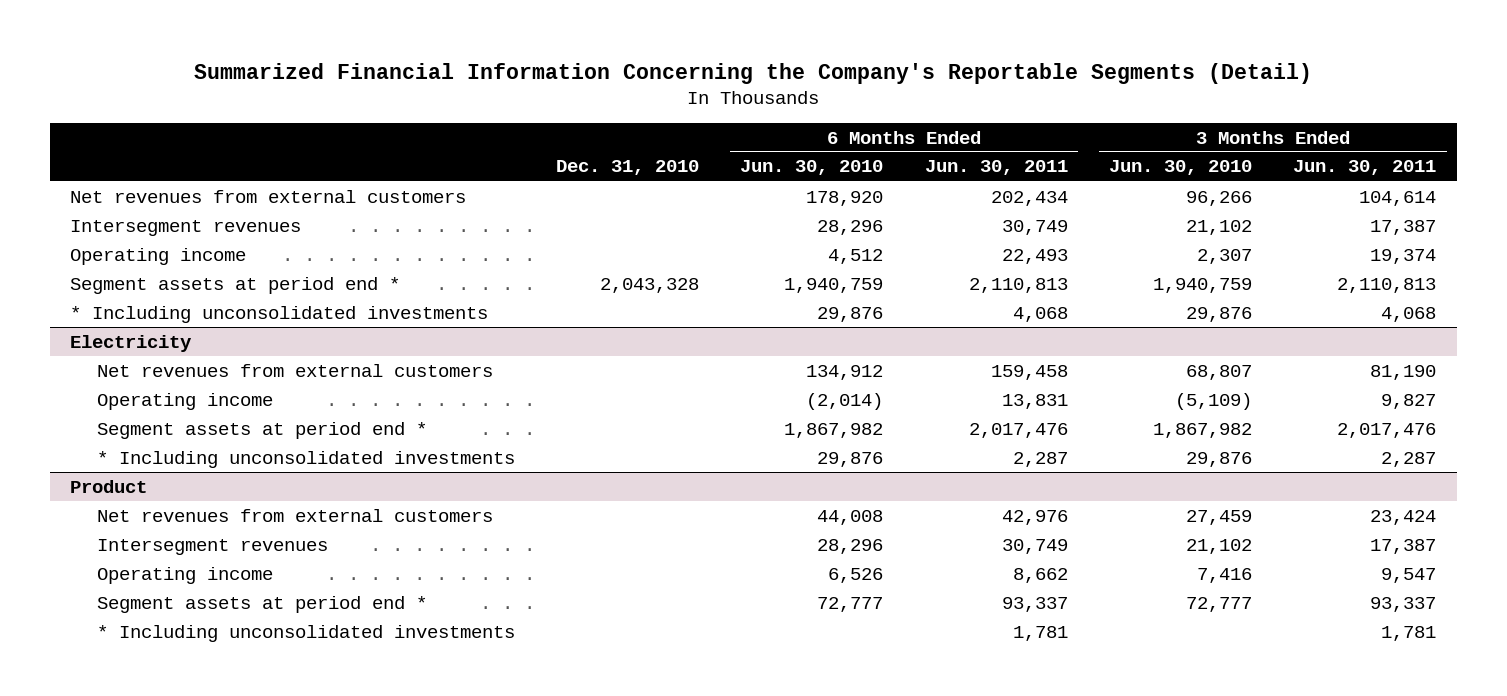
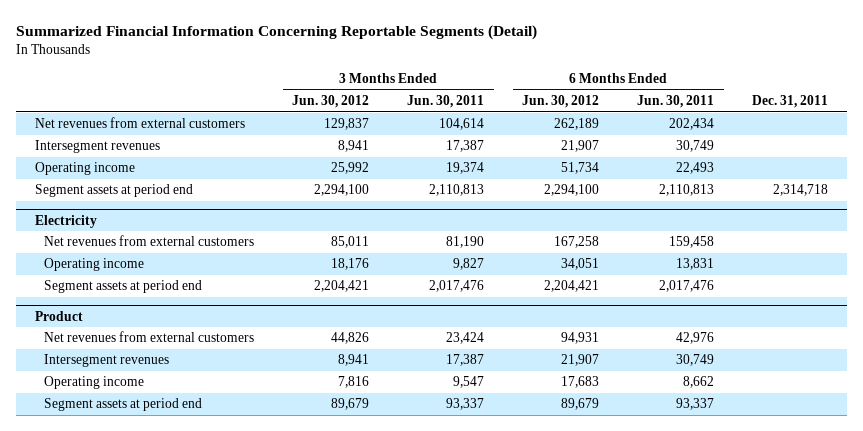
[194,62,1313,84] Summarized Financial Information Concerning the Company's Reportable Segments (Detail) -> [15,25,537,41] Summarized Financial Information Concerning Reportable Segments (Detail)
[555,160,699,176] Dec. 31, 2010 -> none
[740,160,884,176] Jun. 30, 2010 -> none
[1108,160,1252,176] Jun. 30, 2010 -> none
none -> [292,94,370,108] Jun. 30, 2012
none -> [522,94,600,108] Jun. 30, 2012
none -> [752,94,829,108] Dec. 31, 2011
[70,305,489,323] * Including unconsolidated investments -> none
[70,276,401,294] Segment assets at period end * -> [34,184,193,198] Segment assets at period end
[96,450,515,468] * Including unconsolidated investments -> none
[96,421,427,439] Segment assets at period end * -> [44,280,203,294] Segment assets at period end
[96,624,515,642] * Including unconsolidated investments -> none
[96,595,427,613] Segment assets at period end * -> [44,398,203,412] Segment assets at period end

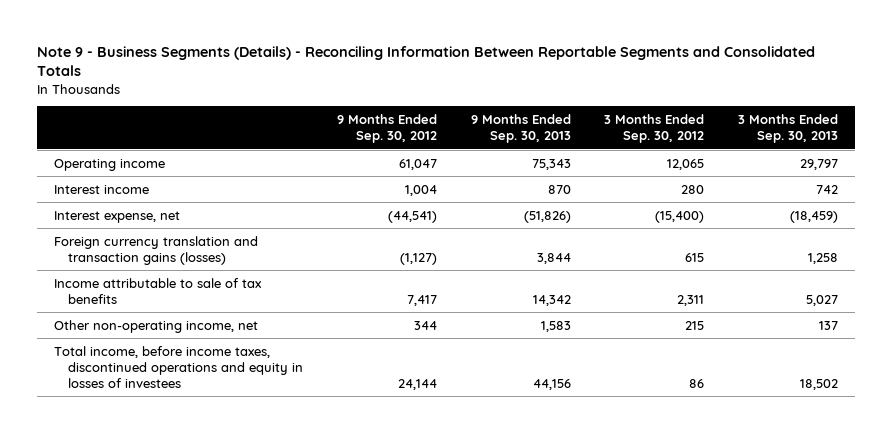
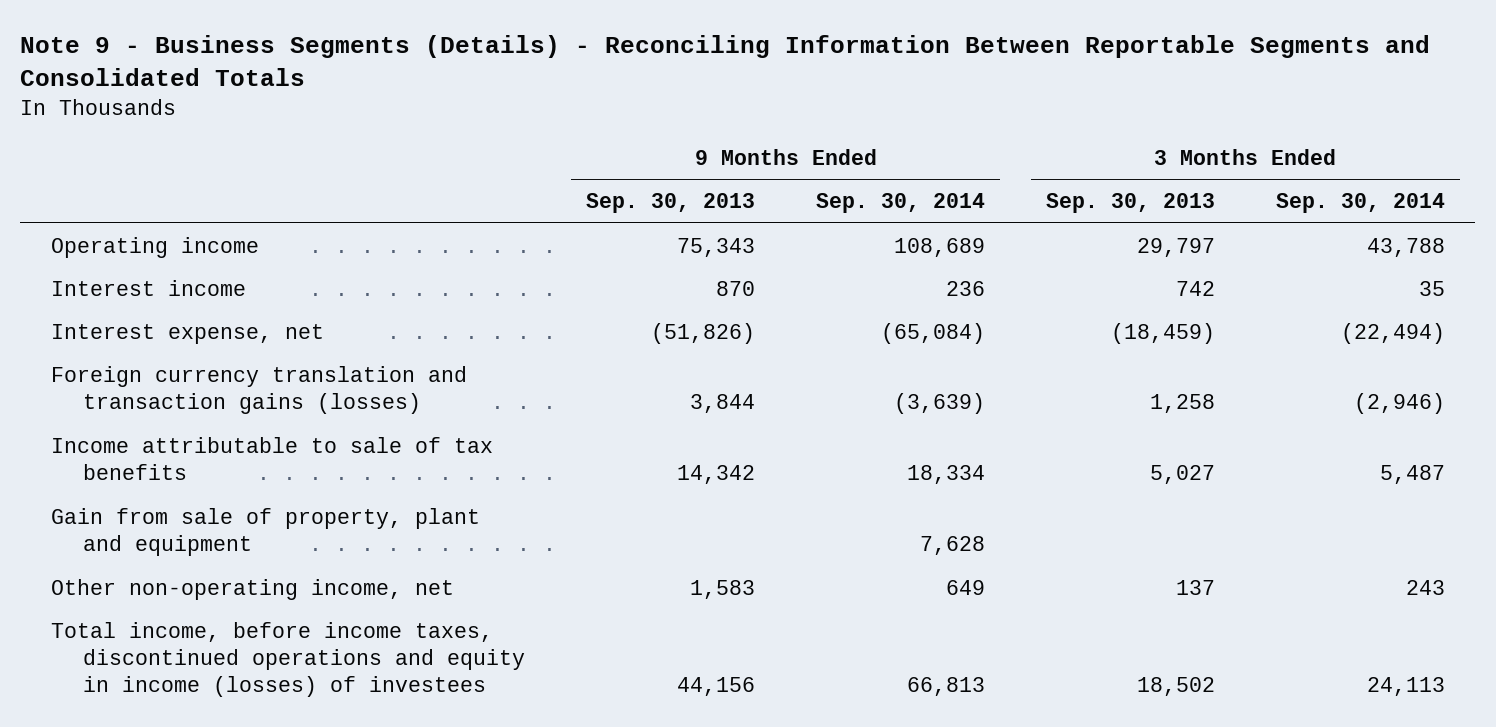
[336,114,437,144] 9 Months Ended Sep. 30, 2012 -> none
[604,114,705,144] 3 Months Ended Sep. 30, 2012 -> none
none -> [815,193,985,214] Sep. 30, 2014
none -> [1275,193,1445,214] Sep. 30, 2014
none -> [50,507,480,556] Gain from sale of property, plant and equipment
[53,345,304,388] Total income, before income taxes, discontinued operations and equity in losses of investees -> [50,621,526,698] Total income, before income taxes, discontinued operations and equity in income (losses) of investees

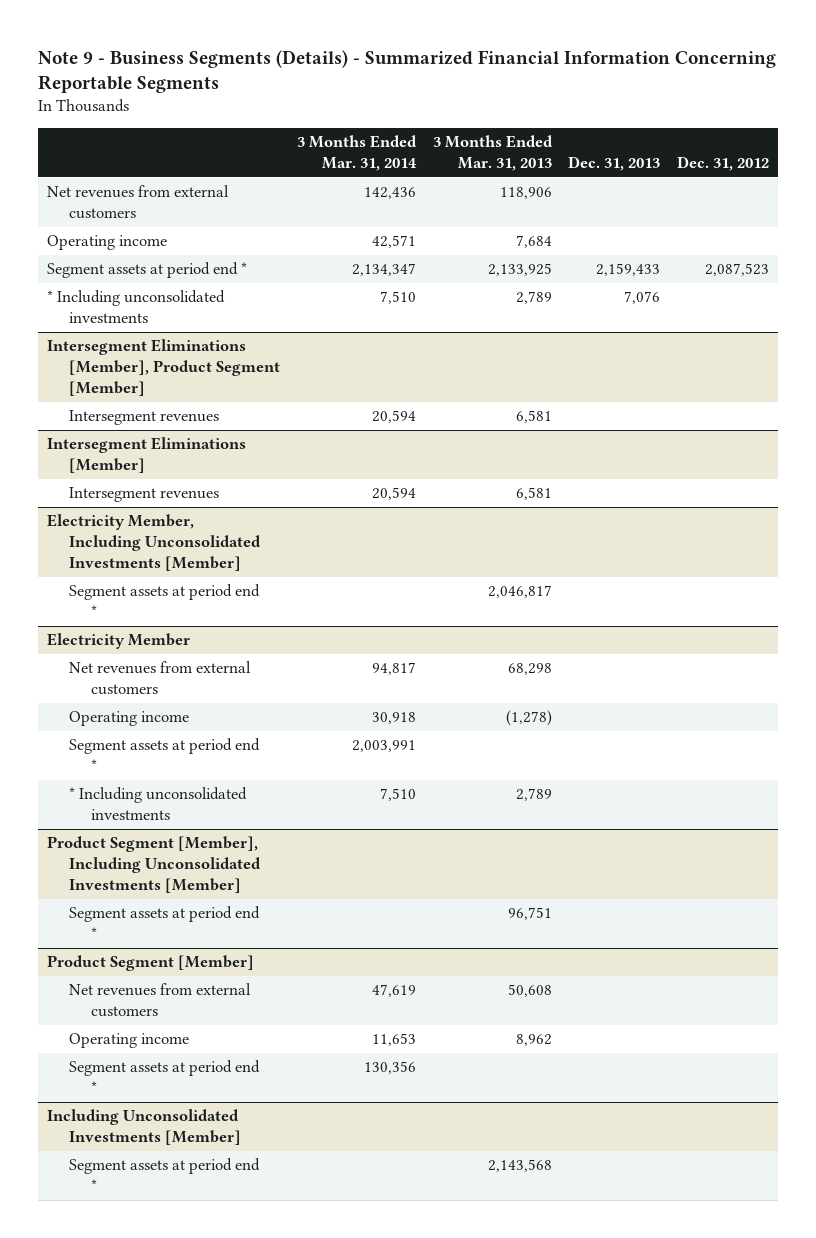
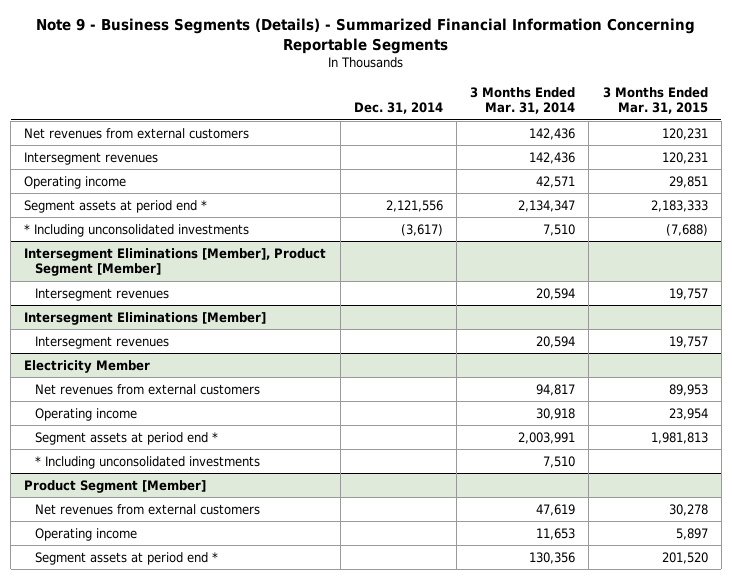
[432,135,553,172] 3 Months Ended Mar. 31, 2013 -> none
[568,156,661,172] Dec. 31, 2013 -> none
[677,156,770,172] Dec. 31, 2012 -> none
none -> [353,102,443,115] Dec. 31, 2014
none -> [602,86,708,115] 3 Months Ended Mar. 31, 2015
none -> [24,151,159,165] Intersegment revenues
[46,514,261,572] Electricity Member, Including Unconsolidated Investments [Member] -> none
[68,584,260,618] Segment assets at period end * -> none
[46,836,261,894] Product Segment [Member], Including Unconsolidated Investments [Member] -> none
[68,906,260,940] Segment assets at period end * -> none
[46,1109,241,1146] Including Unconsolidated Investments [Member] -> none
[68,1158,260,1192] Segment assets at period end * -> none

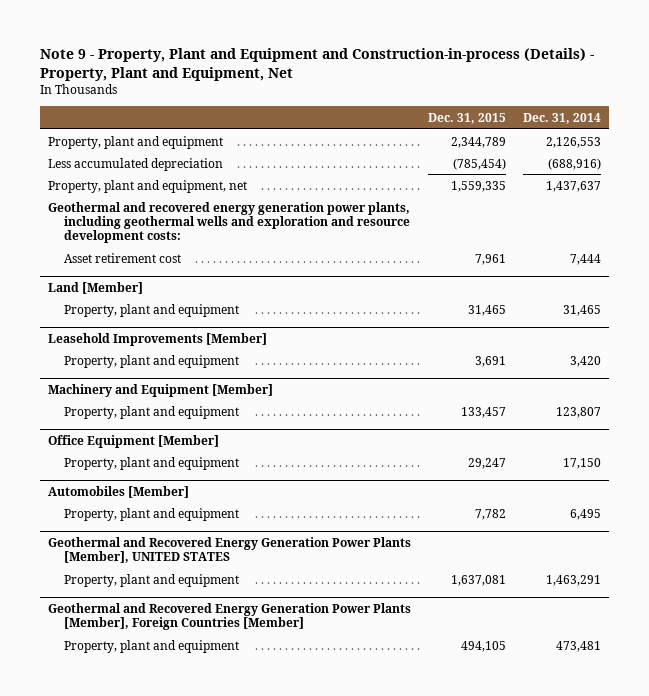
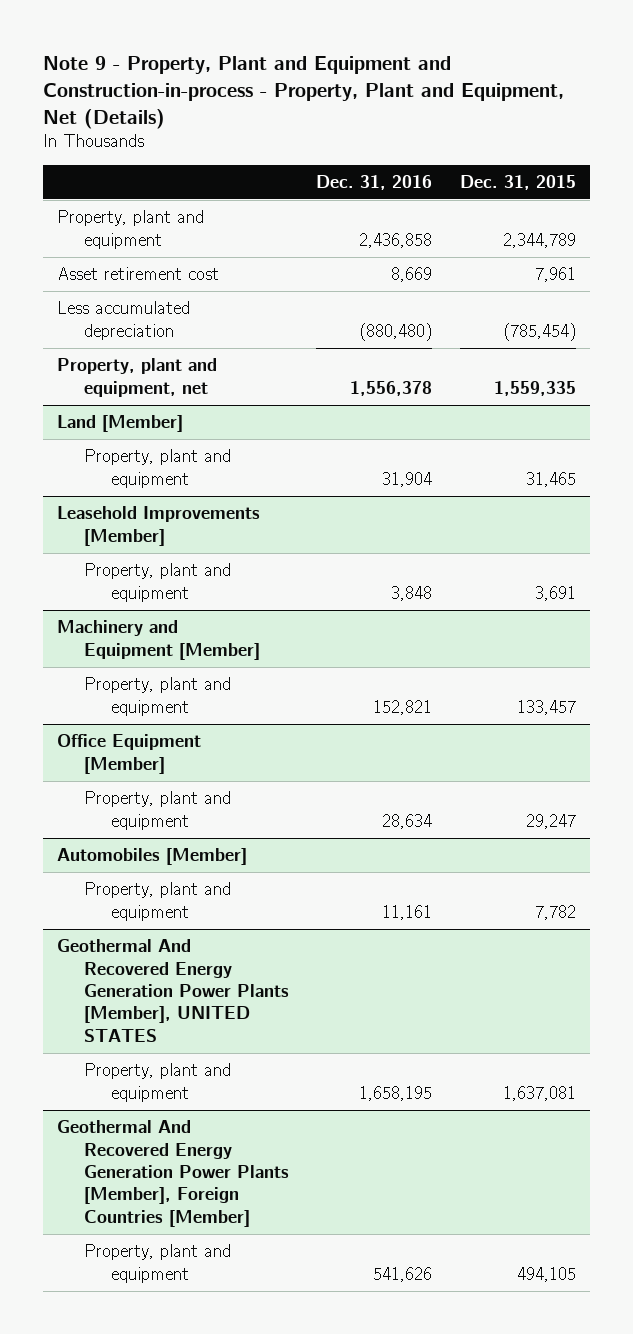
[39,47,594,81] Note 9 - Property, Plant and Equipment and Construction-in-process (Details) - Property, Plant and Equipment, Net -> [42,55,564,129] Note 9 - Property, Plant and Equipment and Construction-in-process - Property, Plant and Equipment, Net (Details)
[522,112,601,124] Dec. 31, 2014 -> none
none -> [316,174,433,190] Dec. 31, 2016
[64,252,182,263] Asset retirement cost -> [56,267,219,281] Asset retirement cost
[48,201,411,244] Geothermal and recovered energy generation power plants, including geothermal wells and exploration and resource development costs: -> none
[48,536,412,564] Geothermal and Recovered Energy Generation Power Plants [Member], UNITED STATES -> [56,939,289,1042] Geothermal And Recovered Energy Generation Power Plants [Member], UNITED STATES
[48,602,412,631] Geothermal and Recovered Energy Generation Power Plants [Member], Foreign Countries [Member] -> [56,1120,289,1227] Geothermal And Recovered Energy Generation Power Plants [Member], Foreign Countries [Member]

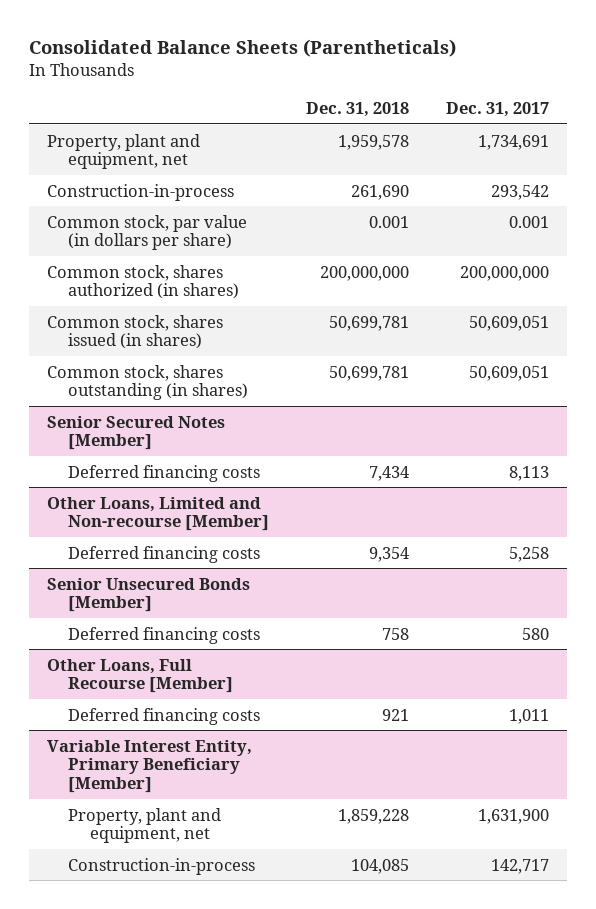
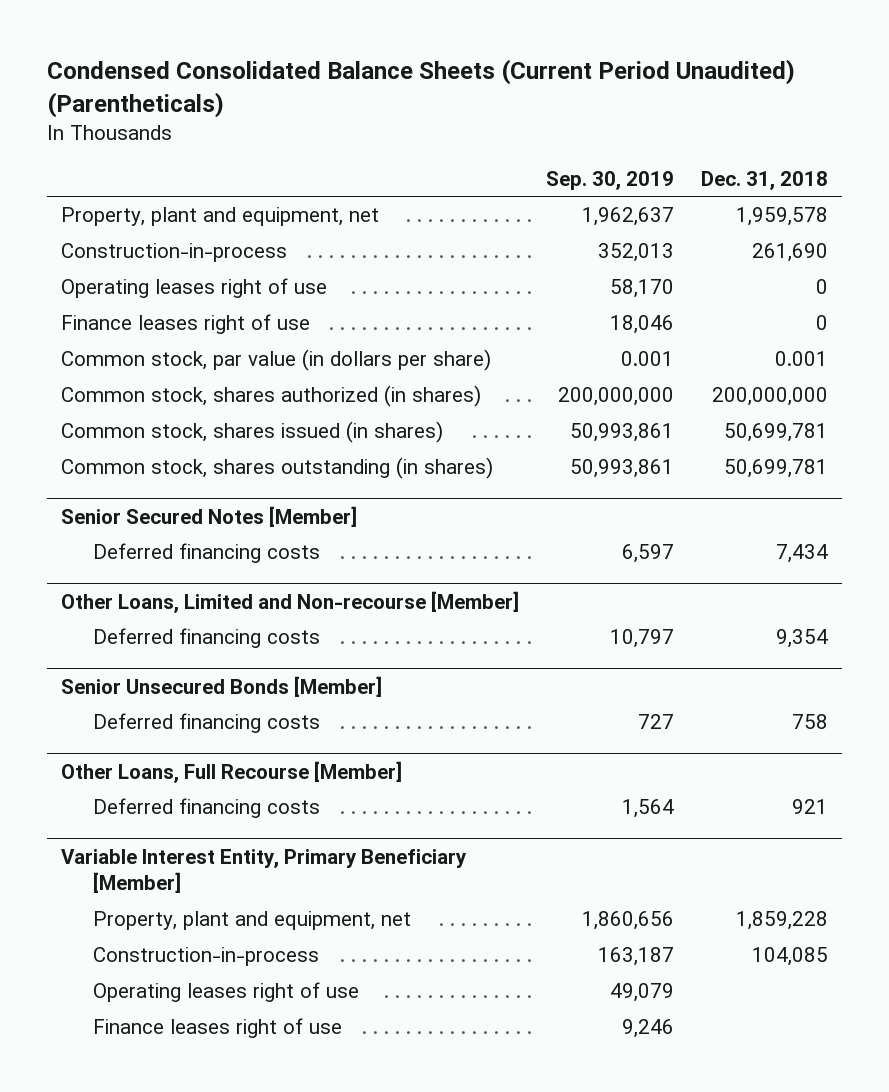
[29,39,457,58] Consolidated Balance Sheets (Parentheticals) -> [47,59,796,118] Condensed Consolidated Balance Sheets (Current Period Unaudited) (Parentheticals)
[445,102,549,118] Dec. 31, 2017 -> none
none -> [546,170,675,190] Sep. 30, 2019
none -> [60,278,327,299] Operating leases right of use
none -> [60,314,310,335] Finance leases right of use
none -> [92,982,359,1003] Operating leases right of use
none -> [92,1018,342,1039] Finance leases right of use

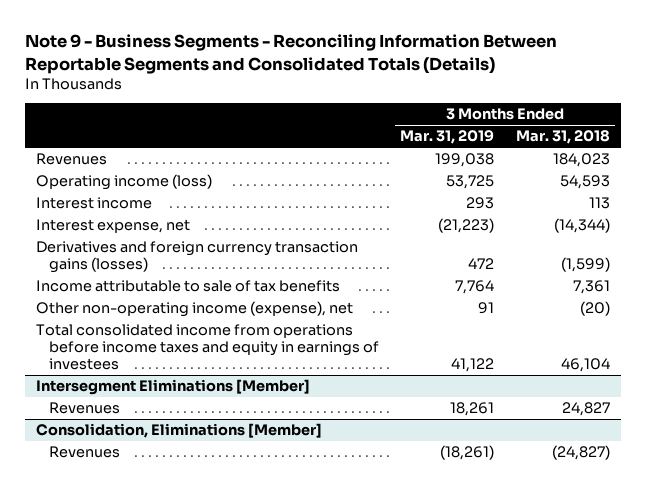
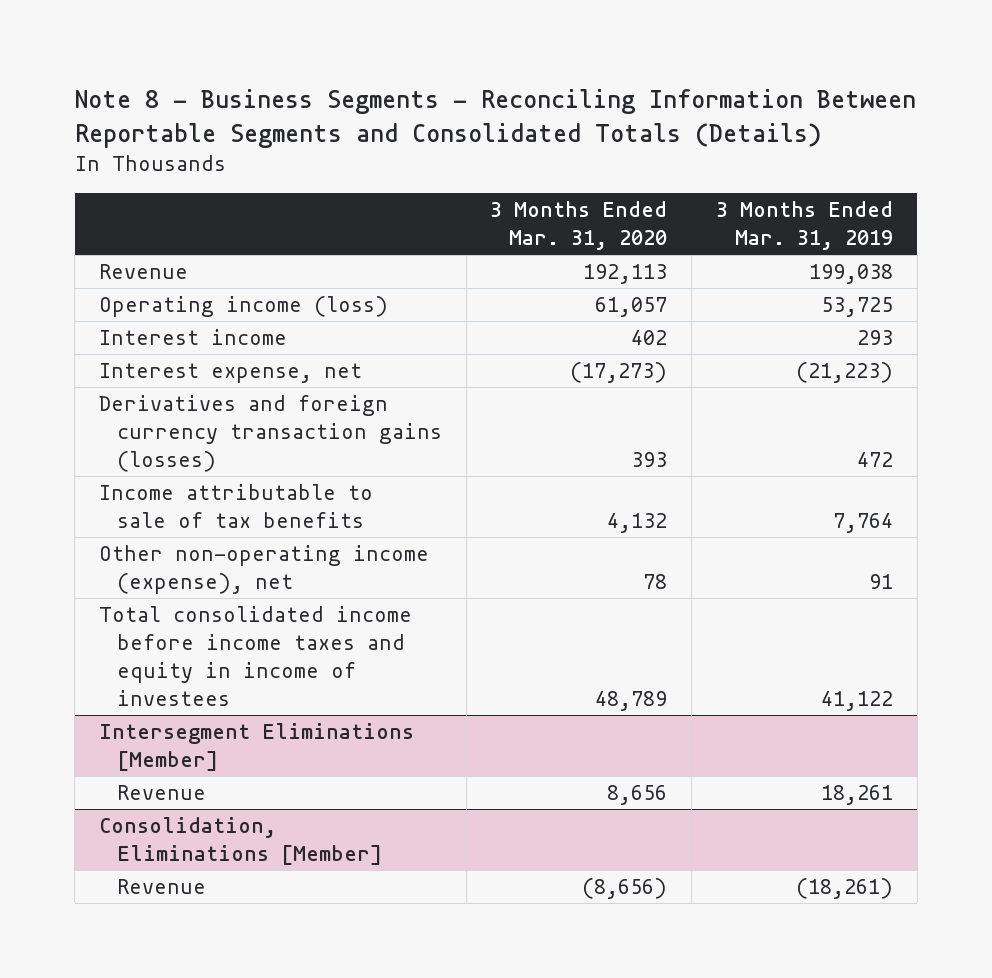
[25,34,558,74] Note 9 - Business Segments - Reconciling Information Between Reportable Segments and Consolidated Totals (Details) -> [74,89,916,148] Note 8 - Business Segments - Reconciling Information Between Reportable Segments and Consolidated Totals (Details)
[515,130,610,145] Mar. 31, 2018 -> none
none -> [490,201,668,250] 3 Months Ended Mar. 31, 2020
[35,153,107,166] Revenues -> [98,264,188,280] Revenue
[35,324,380,370] Total consolidated income from operations before income taxes and equity in earnings of investees -> [98,606,412,706] Total consolidated income before income taxes and equity in income of investees
[49,402,121,415] Revenues -> [116,785,206,801] Revenue
[49,446,121,459] Revenues -> [116,879,206,895] Revenue

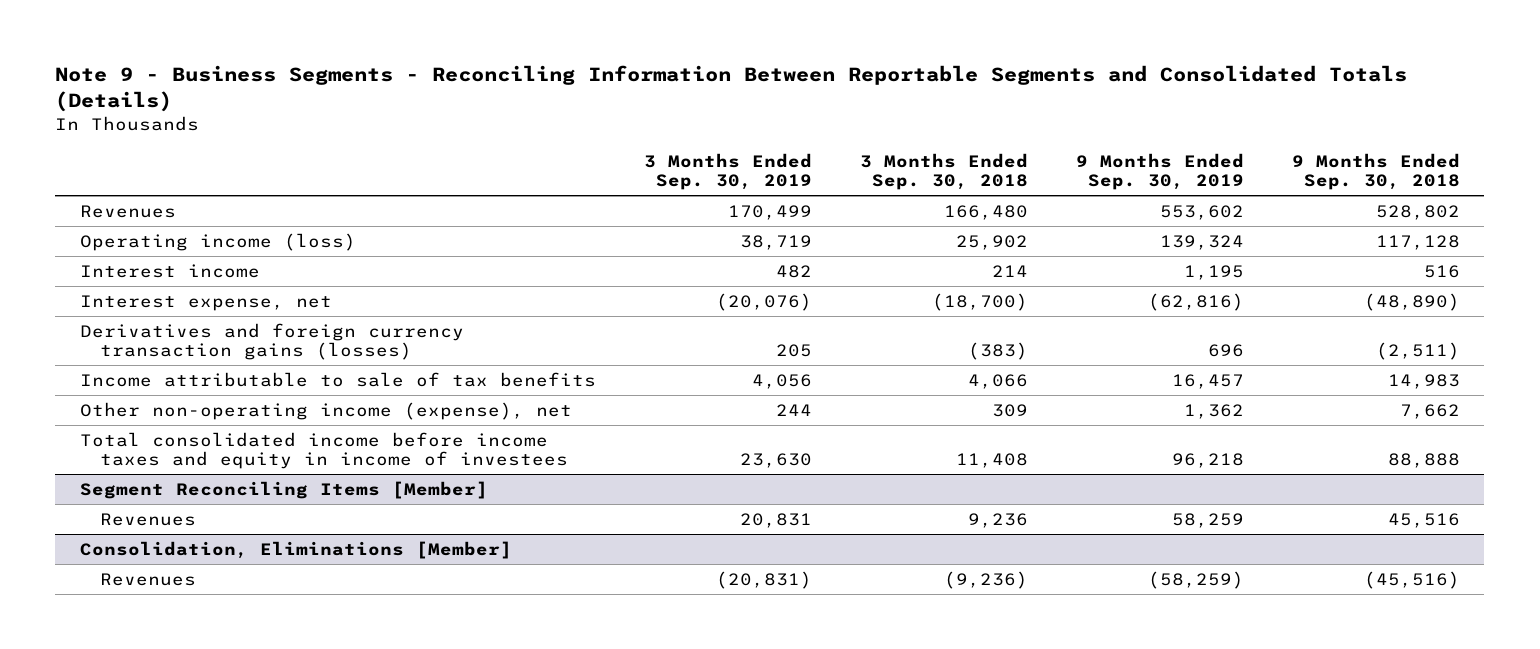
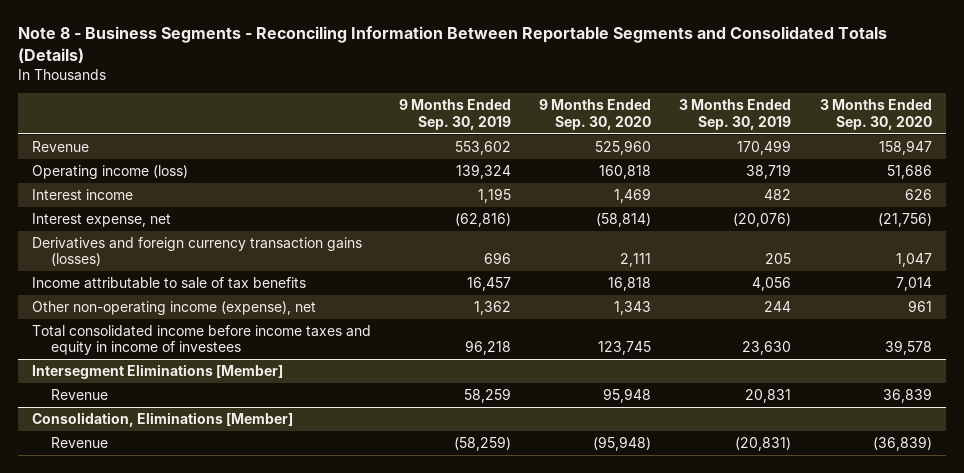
[55,65,1408,113] Note 9 - Business Segments - Reconciling Information Between Reportable Segments and Consolidated Totals (Details) -> [17,26,887,63] Note 8 - Business Segments - Reconciling Information Between Reportable Segments and Consolidated Totals (Details)
[859,152,1028,191] 3 Months Ended Sep. 30, 2018 -> none
[1292,152,1461,191] 9 Months Ended Sep. 30, 2018 -> none
none -> [539,99,652,130] 9 Months Ended Sep. 30, 2020
none -> [819,99,932,130] 3 Months Ended Sep. 30, 2020
[79,204,176,218] Revenues -> [32,140,90,152] Revenue
[79,480,488,499] Segment Reconciling Items [Member] -> none
none -> [32,363,284,379] Intersegment Eliminations [Member]
[100,512,197,526] Revenues -> [51,388,109,400] Revenue
[100,572,197,586] Revenues -> [51,436,109,448] Revenue

